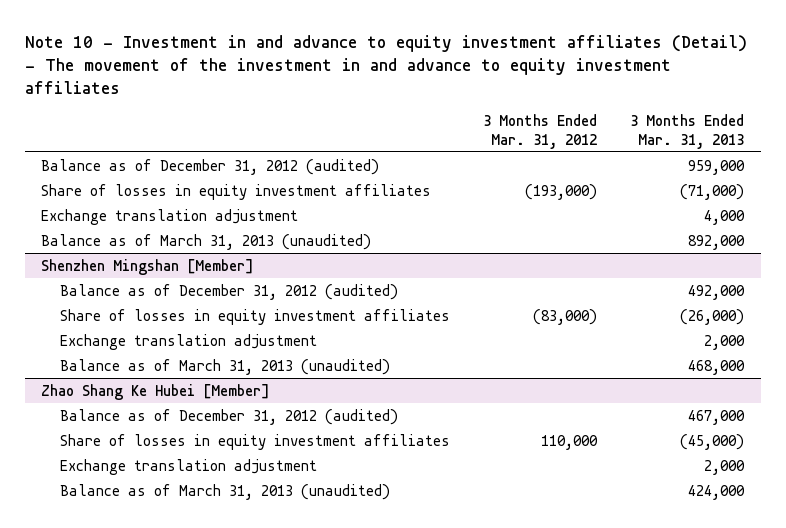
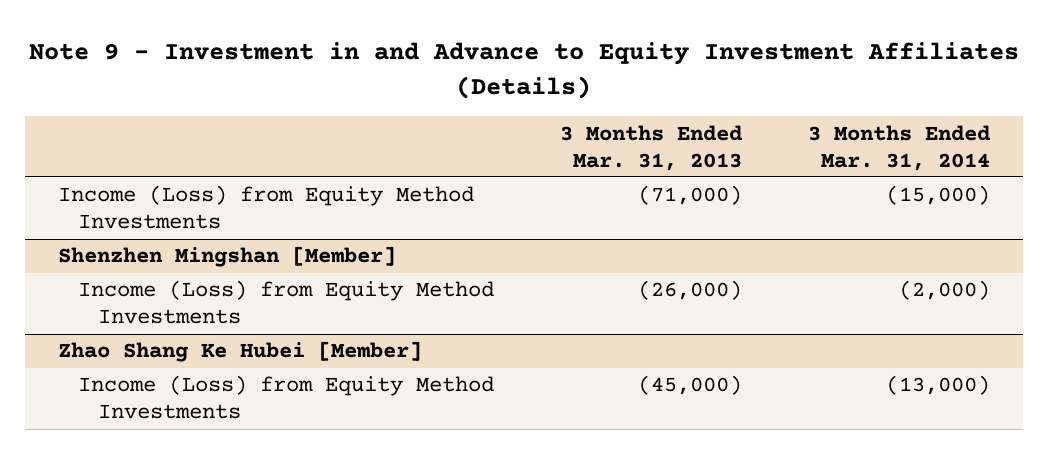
[24,34,747,94] Note 10 - Investment in and advance to equity investment affiliates (Detail) - The movement of the investment in and advance to equity investment affiliates -> [28,42,1019,100] Note 9 - Investment in and Advance to Equity Investment Affiliates (Details)
[483,114,598,149] 3 Months Ended Mar. 31, 2012 -> none
none -> [808,124,992,171] 3 Months Ended Mar. 31, 2014
[41,158,380,175] Balance as of December 31, 2012 (audited) -> none
[41,208,299,225] Exchange translation adjustment -> none
[41,233,372,250] Balance as of March 31, 2013 (unaudited) -> none
[41,183,432,200] Share of losses in equity investment affiliates -> [57,185,474,230] Income (Loss) from Equity Method Investments
[60,283,399,300] Balance as of December 31, 2012 (audited) -> none
[60,333,318,350] Exchange translation adjustment -> none
[60,358,391,375] Balance as of March 31, 2013 (unaudited) -> none
[60,308,451,325] Share of losses in equity investment affiliates -> [77,280,494,325] Income (Loss) from Equity Method Investments
[60,408,399,425] Balance as of December 31, 2012 (audited) -> none
[60,458,318,475] Exchange translation adjustment -> none
[60,483,391,500] Balance as of March 31, 2013 (unaudited) -> none
[60,433,451,450] Share of losses in equity investment affiliates -> [77,375,494,420] Income (Loss) from Equity Method Investments

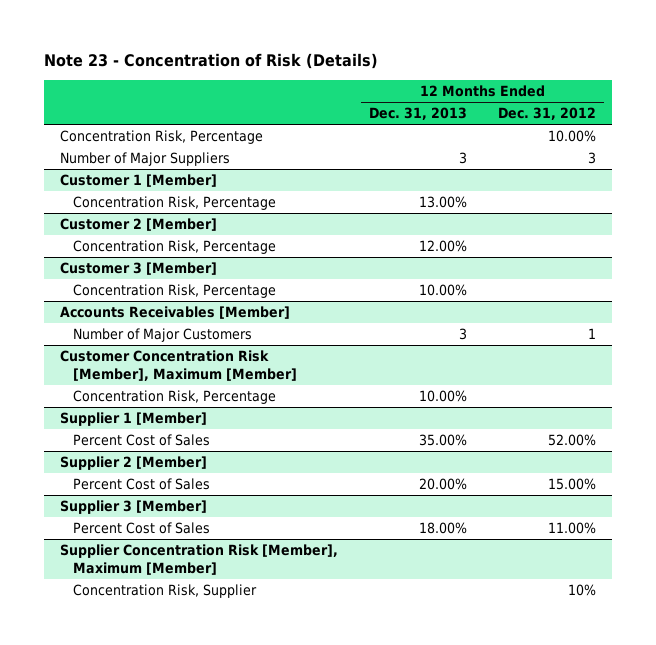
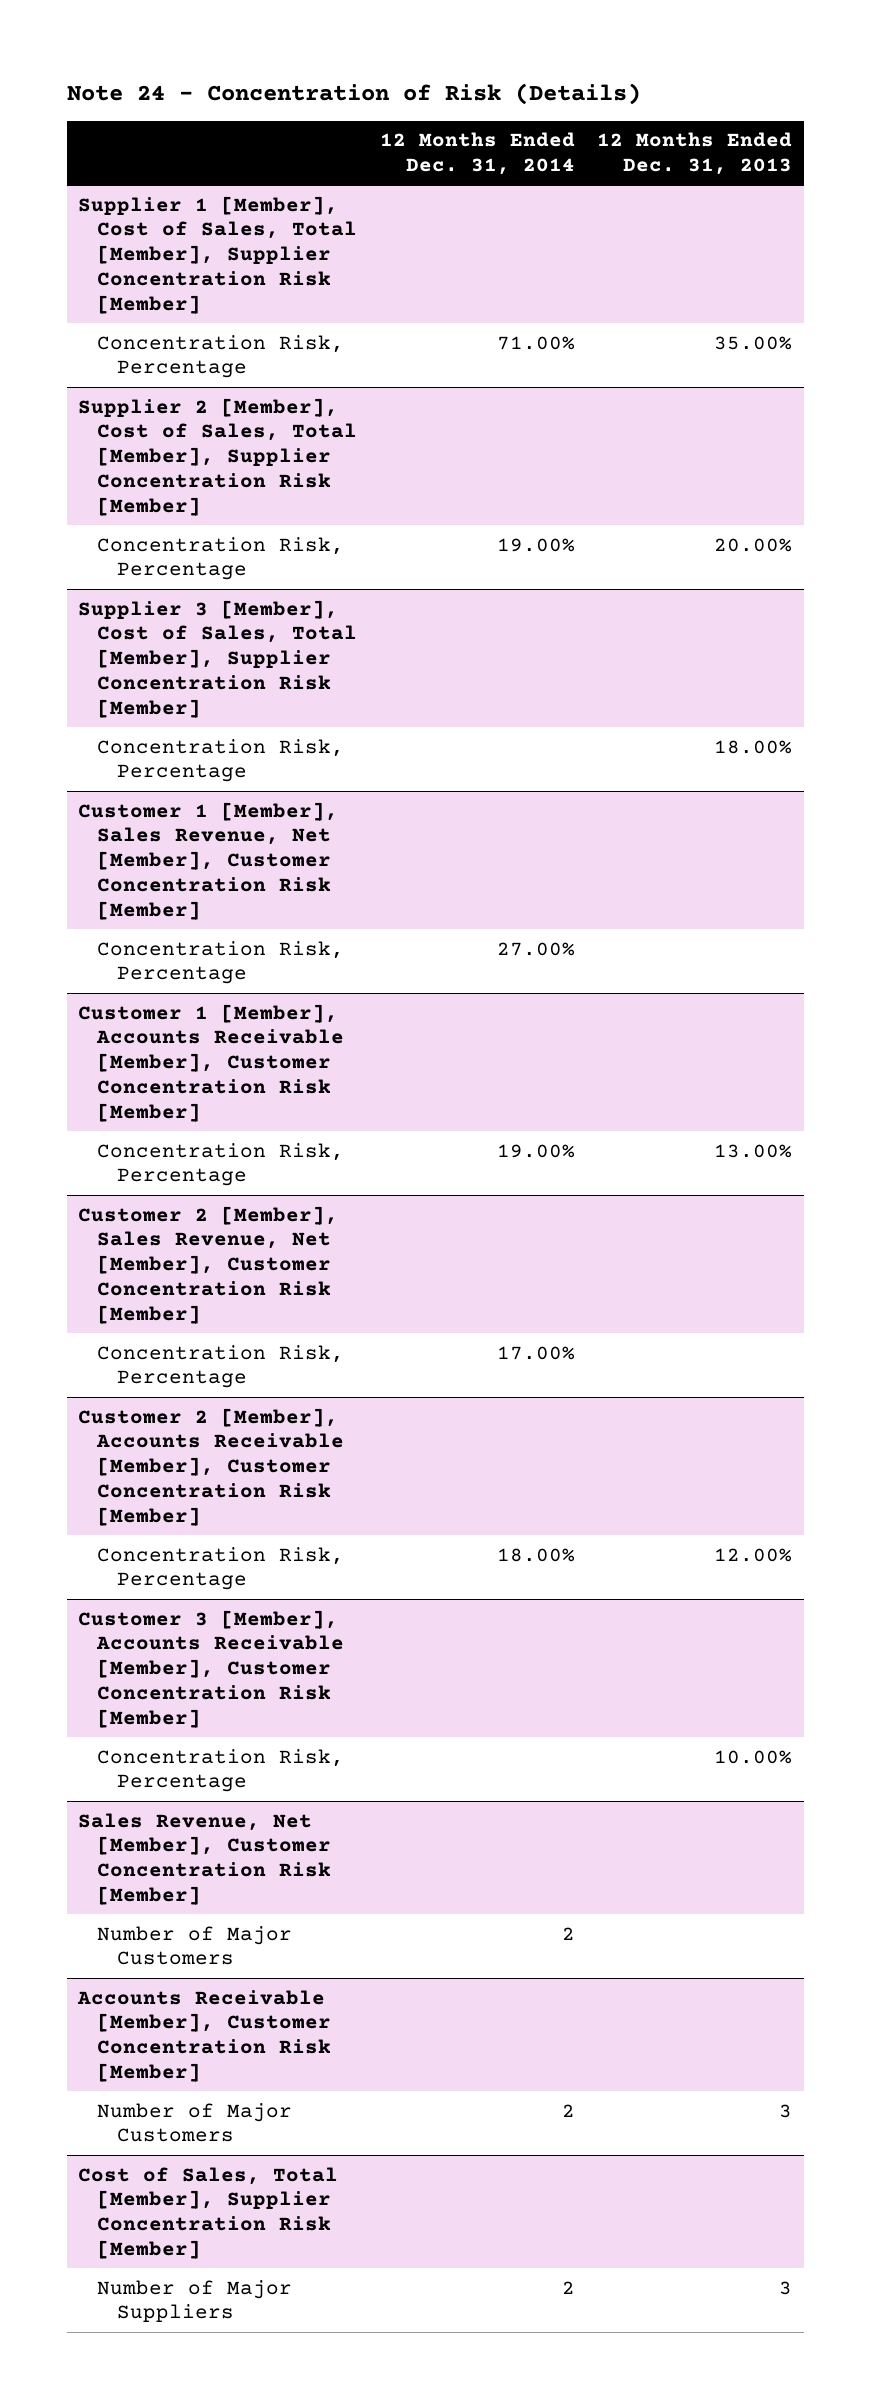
[44,53,379,70] Note 23 - Concentration of Risk (Details) -> [67,82,642,105] Note 24 - Concentration of Risk (Details)
[498,107,597,121] Dec. 31, 2012 -> none
none -> [379,132,575,175] 12 Months Ended Dec. 31, 2014
none -> [78,195,358,314] Supplier 1 [Member], Cost of Sales, Total [Member], Supplier Concentration Risk [Member]
none -> [97,334,345,379] Concentration Risk, Percentage
none -> [78,397,358,516] Supplier 2 [Member], Cost of Sales, Total [Member], Supplier Concentration Risk [Member]
none -> [97,536,345,581] Concentration Risk, Percentage
none -> [78,599,358,718] Supplier 3 [Member], Cost of Sales, Total [Member], Supplier Concentration Risk [Member]
none -> [97,738,345,783] Concentration Risk, Percentage
none -> [78,801,339,920] Customer 1 [Member], Sales Revenue, Net [Member], Customer Concentration Risk [Member]
[59,152,230,167] Number of Major Suppliers -> none
[59,174,217,188] Customer 1 [Member] -> none
none -> [78,1003,345,1122] Customer 1 [Member], Accounts Receivable [Member], Customer Concentration Risk [Member]
[59,218,217,232] Customer 2 [Member] -> none
none -> [78,1205,339,1324] Customer 2 [Member], Sales Revenue, Net [Member], Customer Concentration Risk [Member]
none -> [97,1344,345,1389] Concentration Risk, Percentage
none -> [78,1407,345,1526] Customer 2 [Member], Accounts Receivable [Member], Customer Concentration Risk [Member]
[59,262,217,276] Customer 3 [Member] -> none
none -> [78,1609,345,1728] Customer 3 [Member], Accounts Receivable [Member], Customer Concentration Risk [Member]
[59,306,290,320] Accounts Receivables [Member] -> none
none -> [78,1812,332,1905] Sales Revenue, Net [Member], Customer Concentration Risk [Member]
none -> [97,1925,293,1966] Number of Major Customers
none -> [77,1989,332,2082] Accounts Receivable [Member], Customer Concentration Risk [Member]
[59,350,298,382] Customer Concentration Risk [Member], Maximum [Member] -> none
[73,390,277,405] Concentration Risk, Percentage -> none
[59,412,207,427] Supplier 1 [Member] -> none
[73,434,211,447] Percent Cost of Sales -> none
[59,456,207,471] Supplier 2 [Member] -> none
[73,478,211,491] Percent Cost of Sales -> none
[59,500,207,515] Supplier 3 [Member] -> none
[73,522,211,535] Percent Cost of Sales -> none
[59,544,338,576] Supplier Concentration Risk [Member], Maximum [Member] -> none
[73,584,258,599] Concentration Risk, Supplier -> none
none -> [78,2166,339,2259] Cost of Sales, Total [Member], Supplier Concentration Risk [Member]
none -> [97,2279,293,2323] Number of Major Suppliers

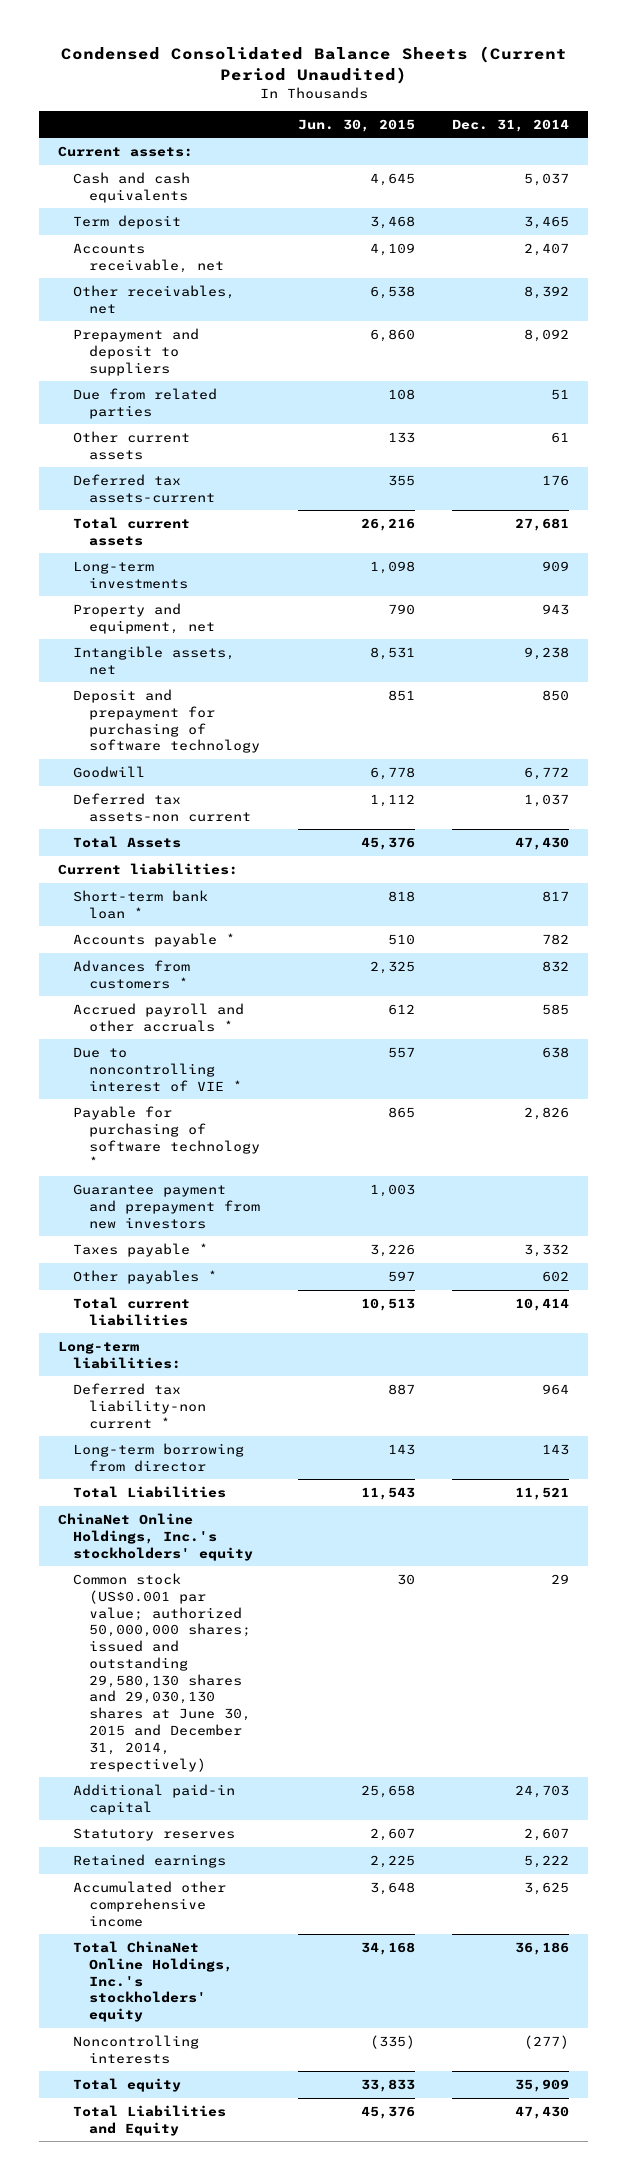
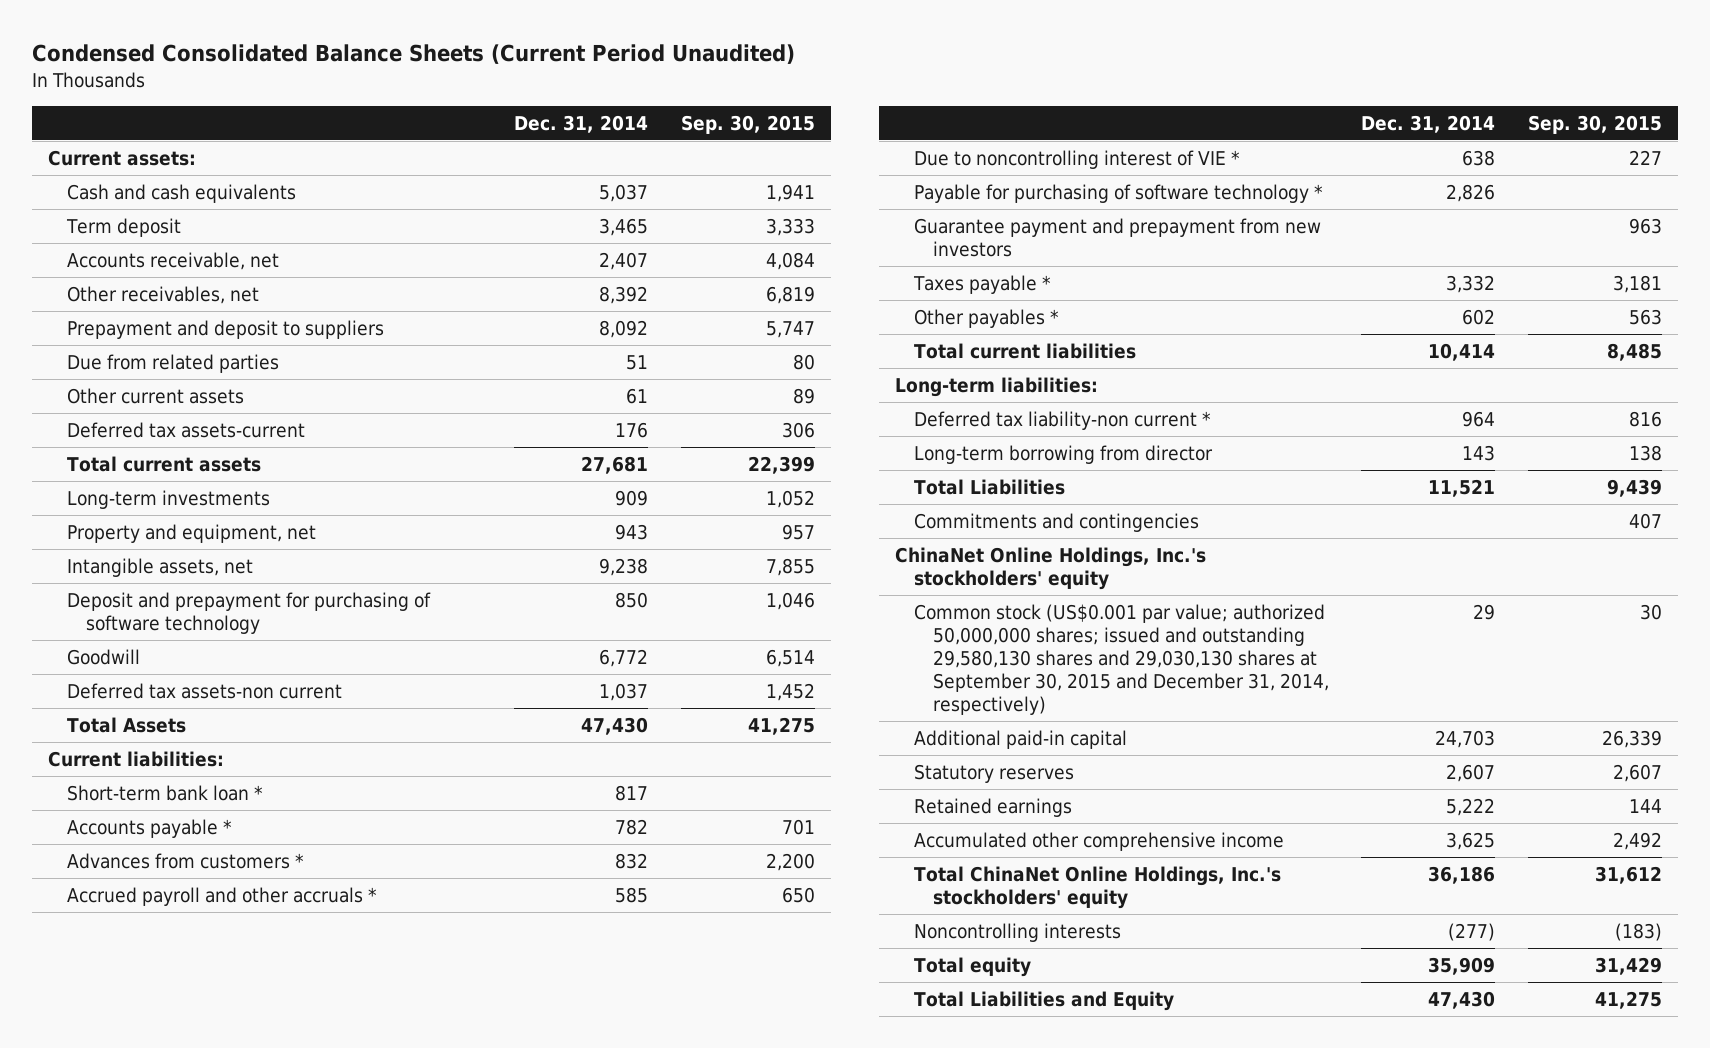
[297,118,415,132] Jun. 30, 2015 -> none
none -> [680,114,815,134] Sep. 30, 2015
none -> [913,512,1199,532] Commitments and contingencies
[73,1572,251,1772] Common stock (US$0.001 par value; authorized 50,000,000 shares; issued and outstanding 29,580,130 shares and 29,030,130 shares at June 30, 2015 and December 31, 2014, respectively) -> [913,603,1329,715] Common stock (US$0.001 par value; authorized 50,000,000 shares; issued and outstanding 29,580,130 shares and 29,030,130 shares at September 30, 2015 and December 31, 2014, respectively)

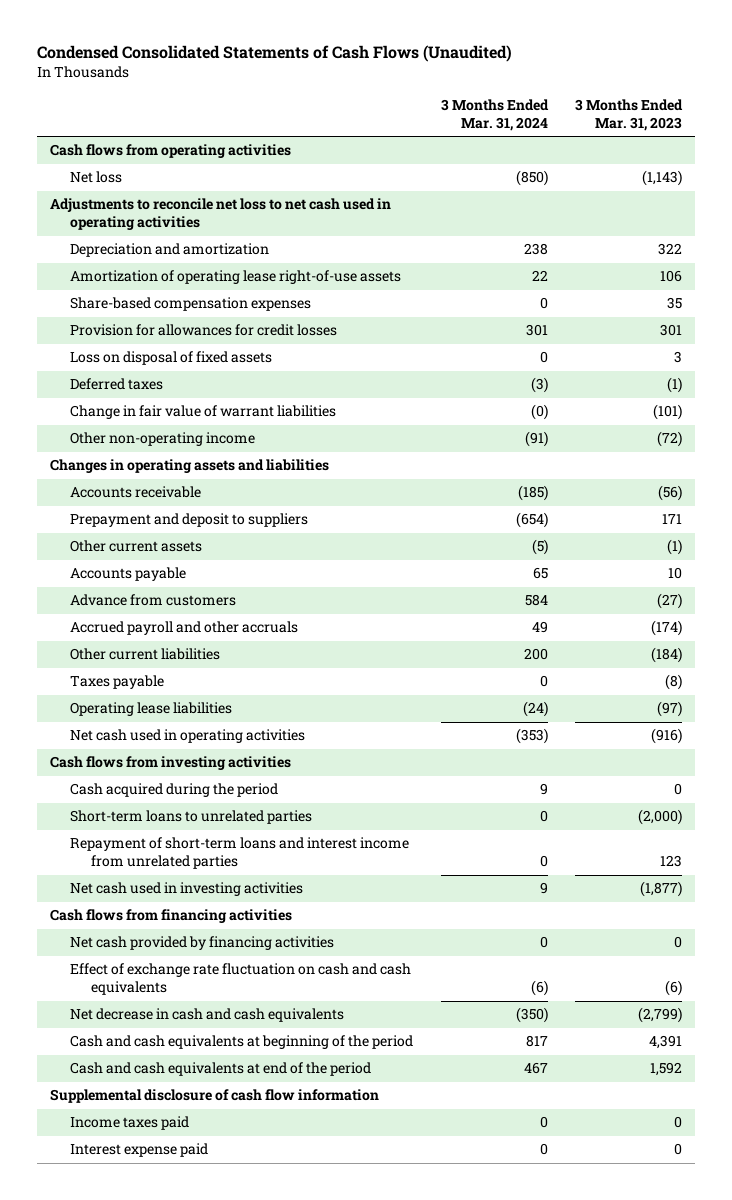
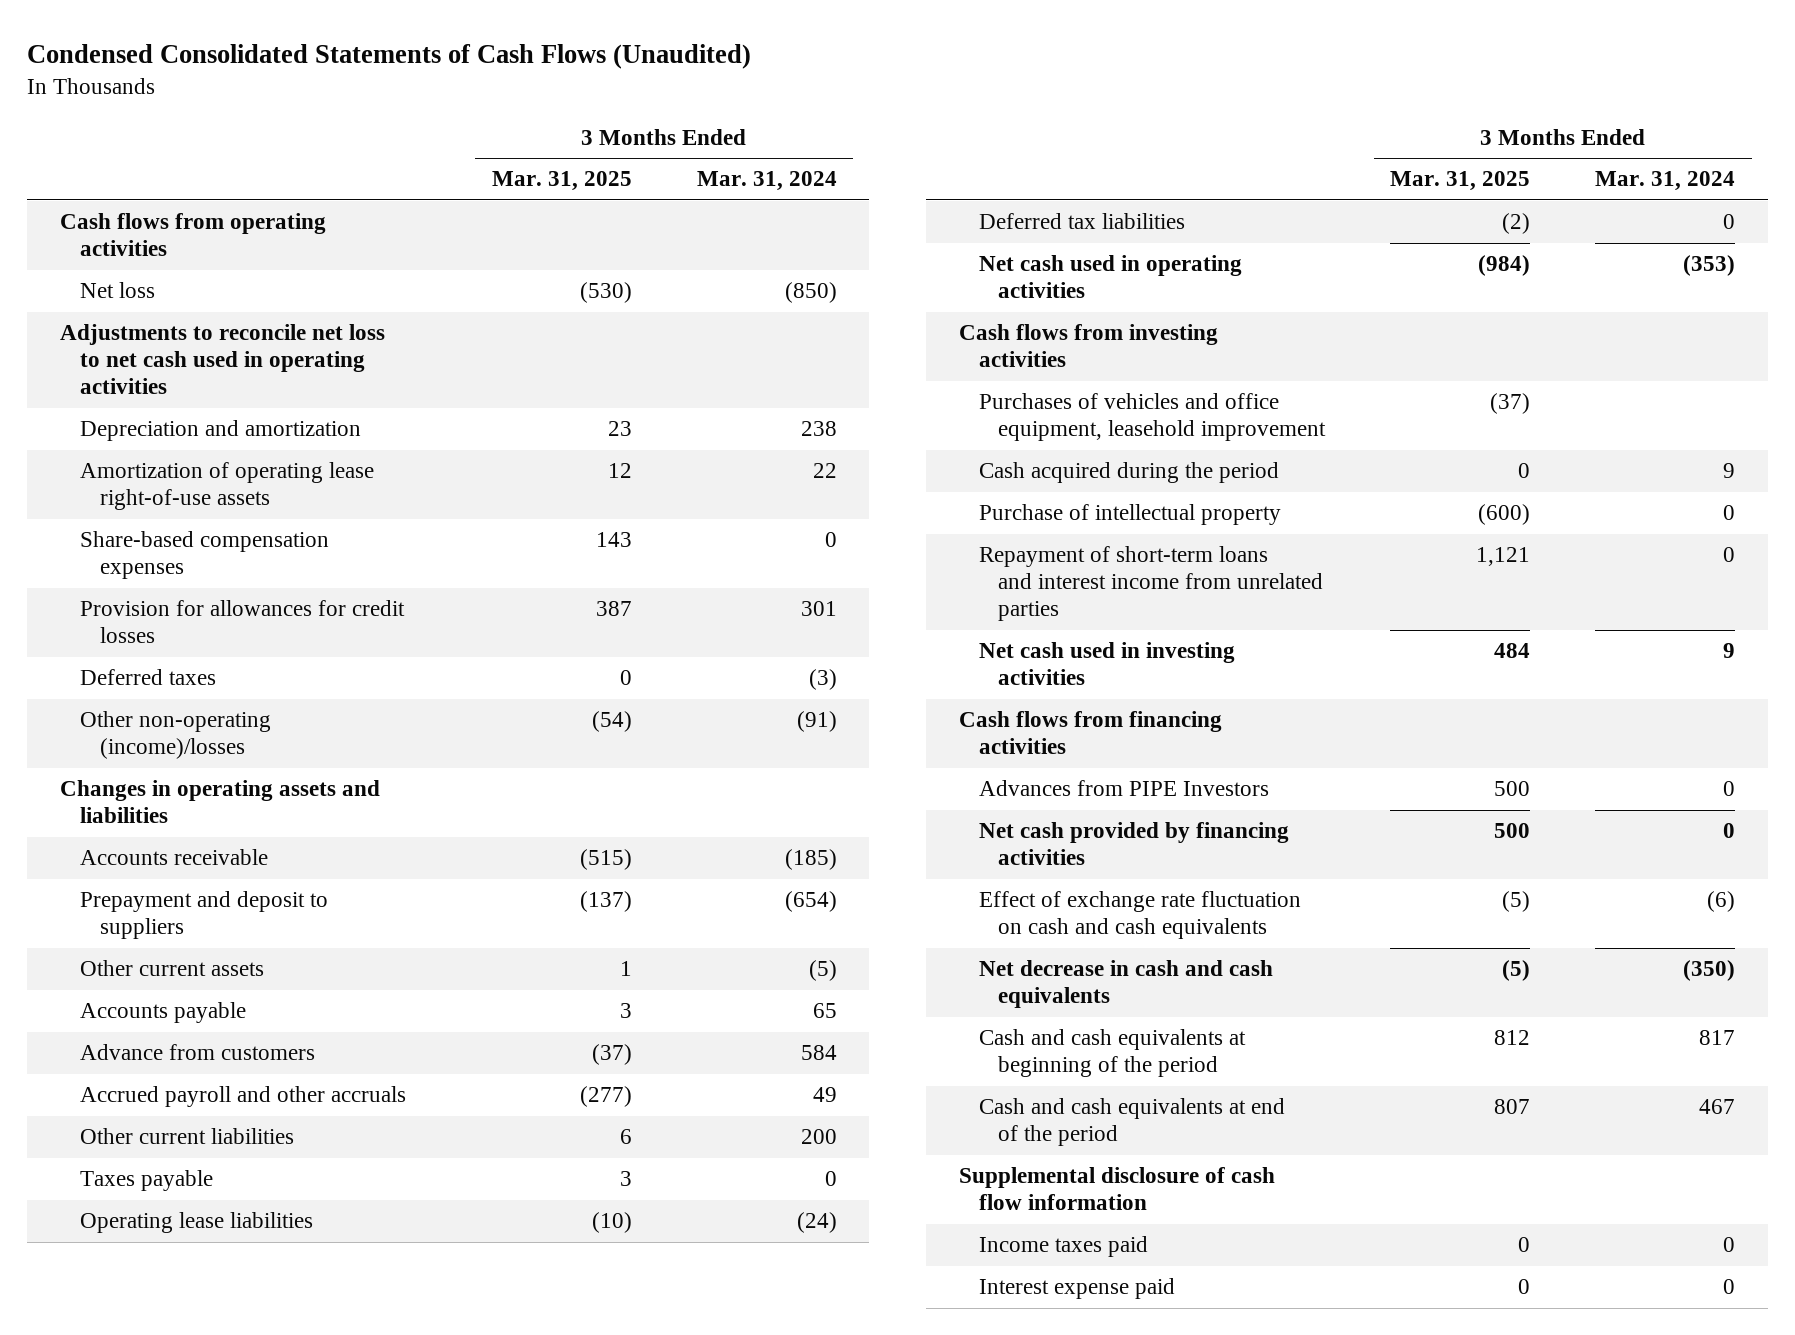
[574,98,683,131] 3 Months Ended Mar. 31, 2023 -> none
none -> [491,171,632,192] Mar. 31, 2025
[70,351,273,366] Loss on disposal of fixed assets -> none
[70,405,337,420] Change in fair value of warrant liabilities -> none
[70,432,256,447] Other non-operating income -> [79,711,271,760] Other non-operating (income)/losses
none -> [978,213,1185,230] Deferred tax liabilities
none -> [978,393,1327,442] Purchases of vehicles and office equipment, leasehold improvement
[70,810,313,825] Short-term loans to unrelated parties -> none
none -> [978,504,1281,526] Purchase of intellectual property
none -> [978,780,1269,797] Advances from PIPE Investors

